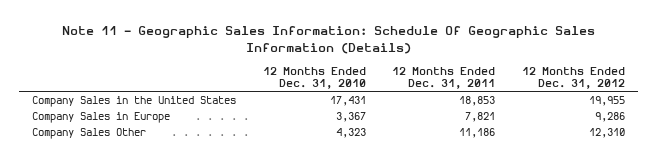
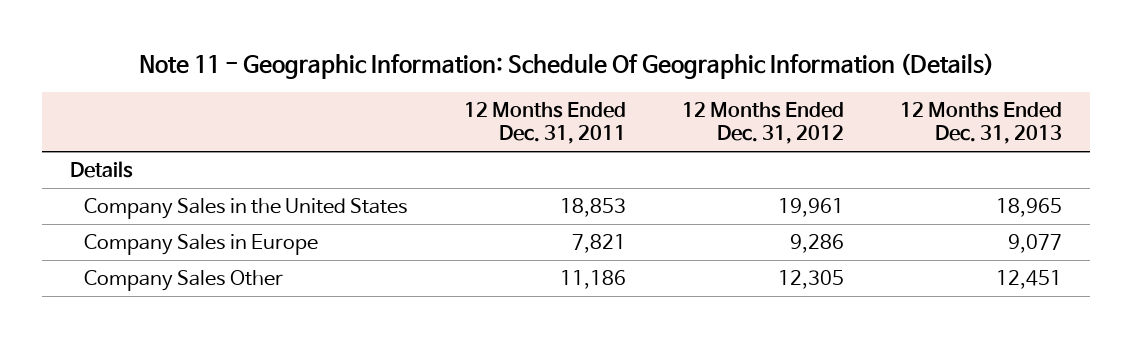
[61,26,595,54] Note 11 - Geographic Sales Information: Schedule Of Geographic Sales Information (Details) -> [138,53,994,80] Note 11 - Geographic Information: Schedule Of Geographic Information (Details)
[262,66,366,89] 12 Months Ended Dec. 31, 2010 -> none
none -> [899,102,1062,145] 12 Months Ended Dec. 31, 2013
none -> [69,160,133,178] Details
[589,96,626,107] 19,955 -> [777,197,844,217] 19,961
[589,128,626,139] 12,310 -> [777,269,844,289] 12,305

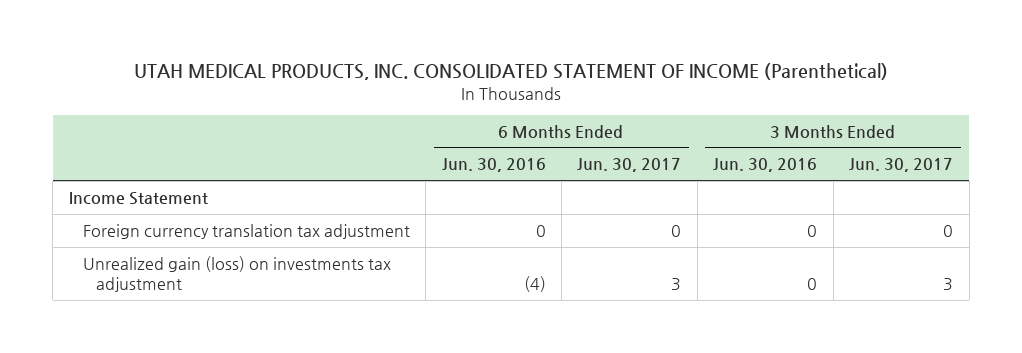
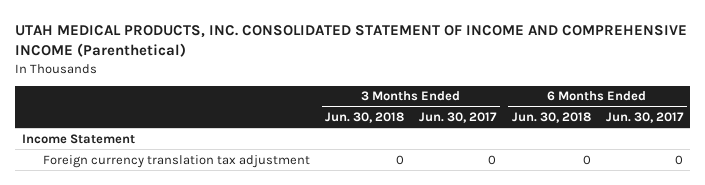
[134,63,889,81] UTAH MEDICAL PRODUCTS, INC. CONSOLIDATED STATEMENT OF INCOME (Parenthetical) -> [14,25,687,58] UTAH MEDICAL PRODUCTS, INC. CONSOLIDATED STATEMENT OF INCOME AND COMPREHENSIVE INCOME (Parenthetical)
[441,158,546,173] Jun. 30, 2016 -> none
[713,158,818,173] Jun. 30, 2016 -> none
none -> [325,112,405,124] Jun. 30, 2018
none -> [511,112,591,124] Jun. 30, 2018
[82,255,391,293] Unrealized gain (loss) on investments tax adjustment -> none

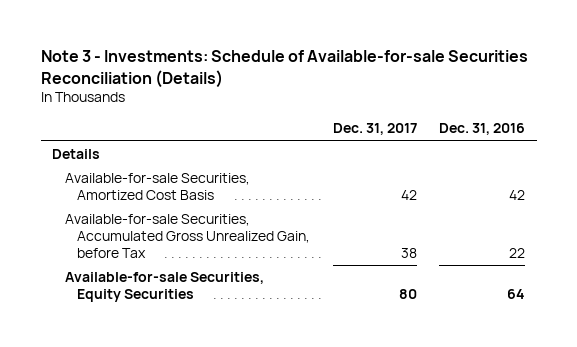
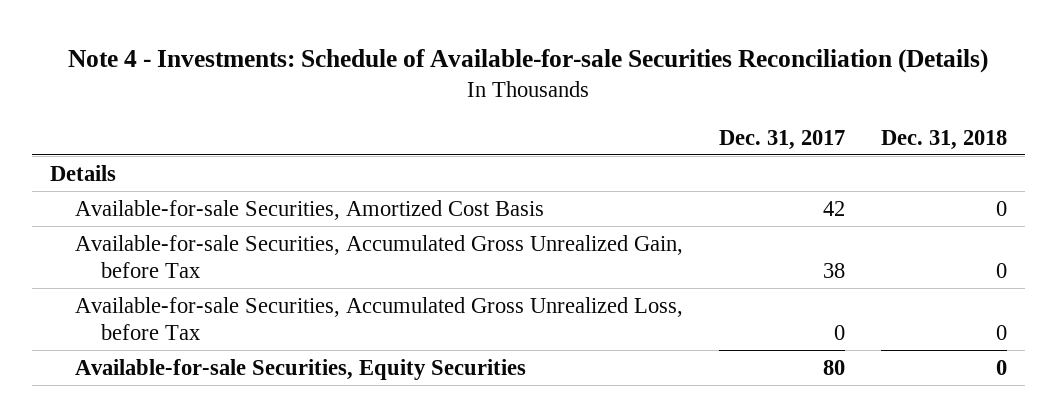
[40,50,528,88] Note 3 - Investments: Schedule of Available-for-sale Securities Reconciliation (Details) -> [68,49,989,74] Note 4 - Investments: Schedule of Available-for-sale Securities Reconciliation (Details)
[439,123,526,136] Dec. 31, 2016 -> none
none -> [880,129,1007,150] Dec. 31, 2018
none -> [75,296,684,341] Available-for-sale Securities, Accumulated Gross Unrealized Loss, before Tax

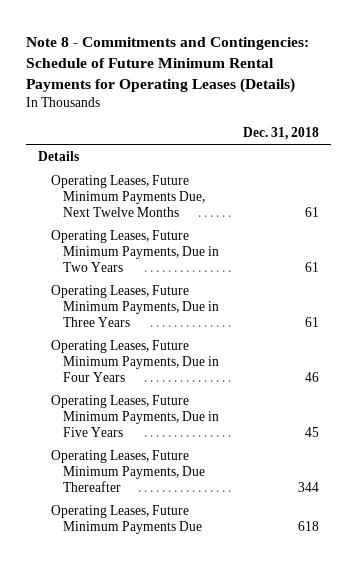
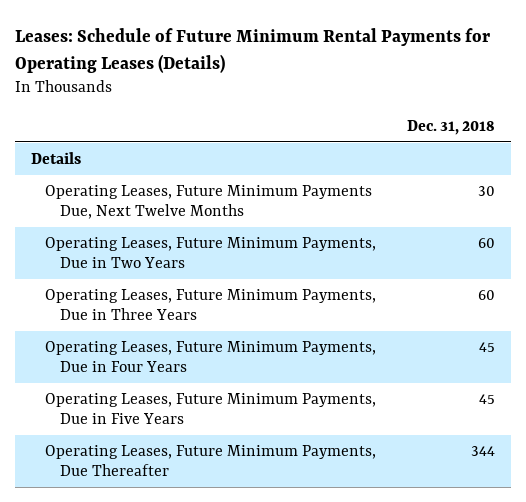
[26,37,310,93] Note 8 - Commitments and Contingencies: Schedule of Future Minimum Rental Payments for Operating Leases (Details) -> [15,28,491,74] Leases: Schedule of Future Minimum Rental Payments for Operating Leases (Details)
[304,206,319,217] 61 -> [478,185,496,196] 30
[304,261,319,272] 61 -> [478,237,496,248] 60
[304,316,319,327] 61 -> [478,289,496,300] 60
[304,371,319,382] 46 -> [479,341,496,352] 45
[50,505,202,534] Operating Leases, Future Minimum Payments Due -> none

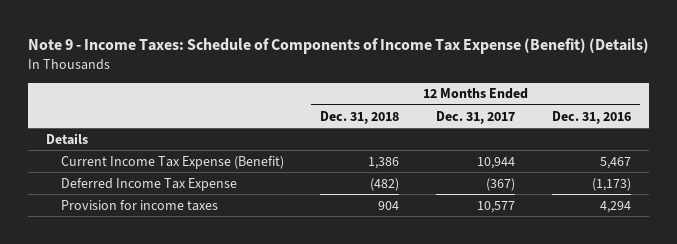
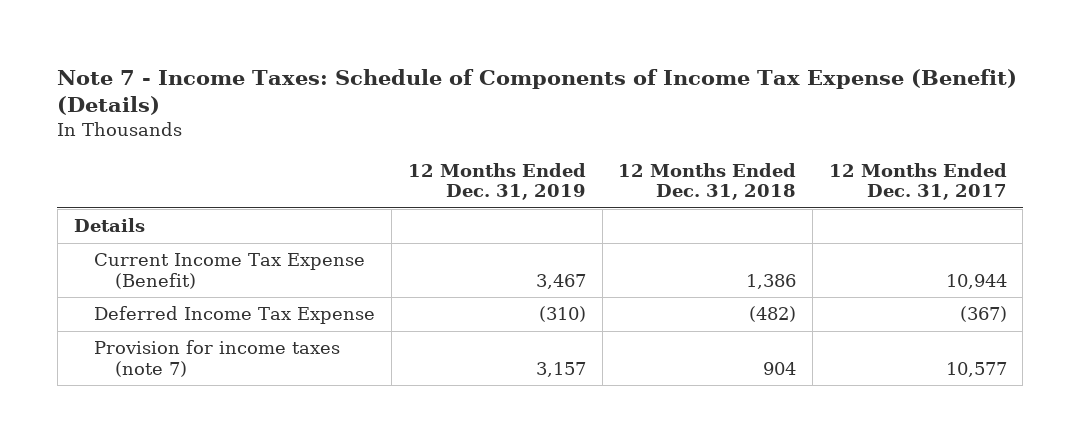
[27,37,649,54] Note 9 - Income Taxes: Schedule of Components of Income Tax Expense (Benefit) (Details) -> [57,68,1018,116] Note 7 - Income Taxes: Schedule of Components of Income Tax Expense (Benefit) (Details)
[551,110,631,124] Dec. 31, 2016 -> none
none -> [407,162,586,201] 12 Months Ended Dec. 31, 2019
[60,199,218,211] Provision for income taxes -> [94,340,341,377] Provision for income taxes (note 7)

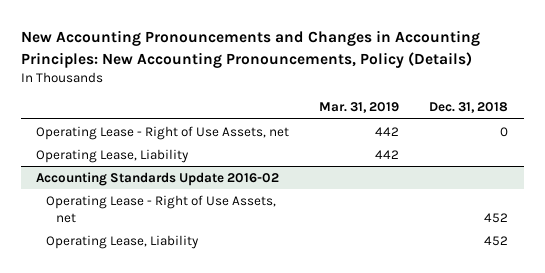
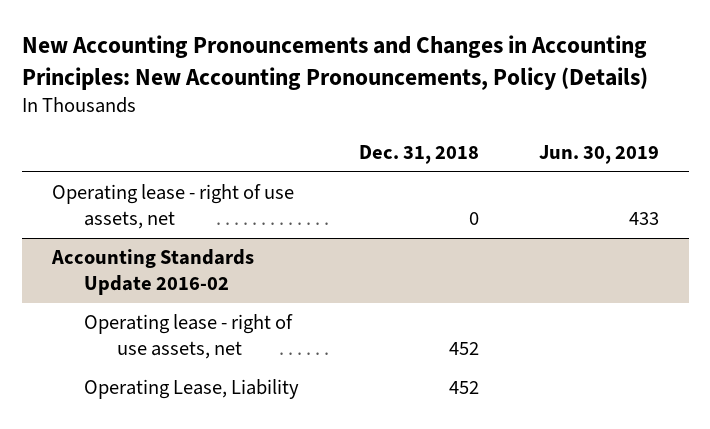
[319,102,400,114] Mar. 31, 2019 -> none
none -> [538,144,659,164] Jun. 30, 2019
[36,148,190,163] Operating Lease, Liability -> none
[36,125,290,140] Operating Lease - Right of Use Assets, net -> [51,184,294,230] Operating lease - right of use assets, net
[46,194,277,223] Operating Lease - Right of Use Assets, net -> [84,314,294,360] Operating lease - right of use assets, net

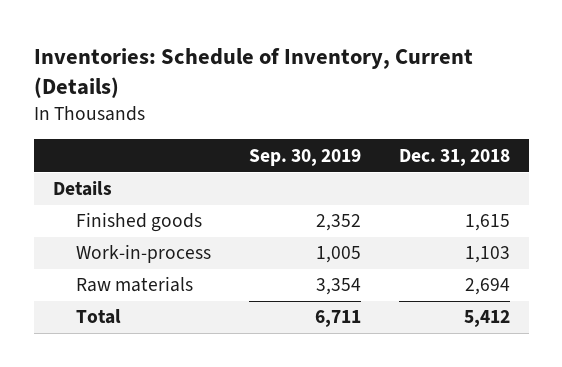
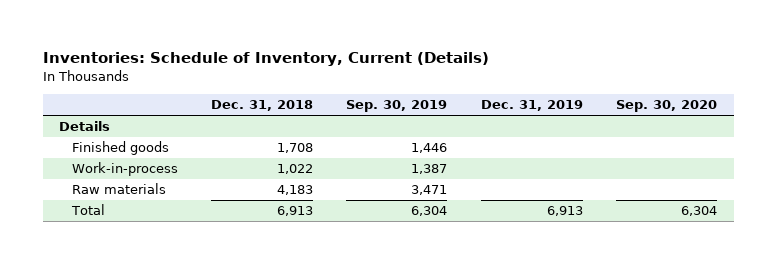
none -> [480,100,583,112] Dec. 31, 2019
none -> [615,100,717,113] Sep. 30, 2020
[315,214,361,232] 2,352 -> [411,143,448,154] 1,446
[464,214,510,232] 1,615 -> [276,143,313,154] 1,708
[315,246,361,264] 1,005 -> [411,164,448,175] 1,387
[464,246,510,264] 1,103 -> [276,164,313,175] 1,022
[315,278,361,296] 3,354 -> [411,185,448,196] 3,471
[464,278,510,296] 2,694 -> [276,185,313,196] 4,183
[314,310,361,328] 6,711 -> [411,206,448,217] 6,304
[463,310,510,328] 5,412 -> [276,206,313,217] 6,913

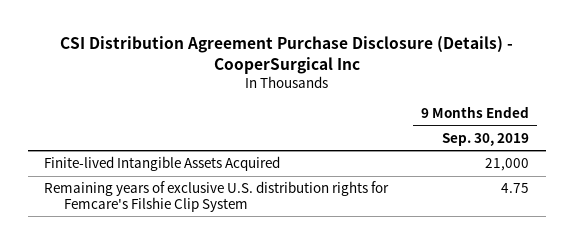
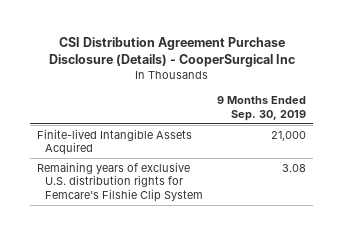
[501,183,530,194] 4.75 -> [282,164,307,173] 3.08

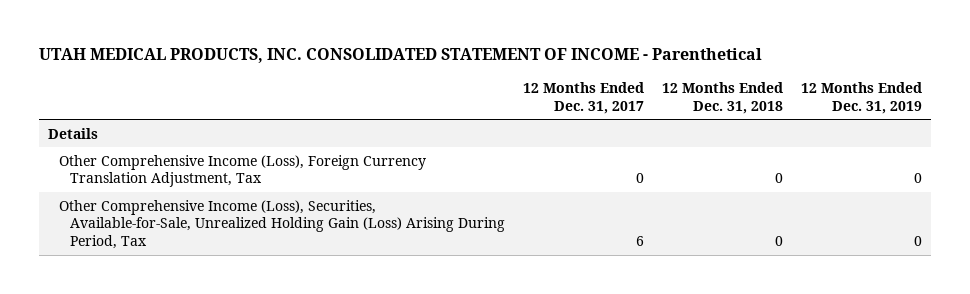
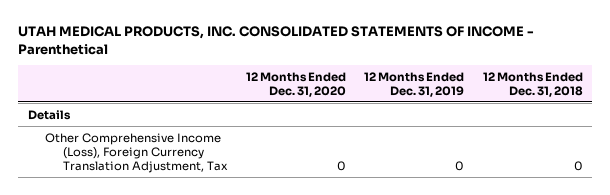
[38,48,762,64] UTAH MEDICAL PRODUCTS, INC. CONSOLIDATED STATEMENT OF INCOME - Parenthetical -> [18,25,535,55] UTAH MEDICAL PRODUCTS, INC. CONSOLIDATED STATEMENTS OF INCOME - Parenthetical
[522,82,644,114] 12 Months Ended Dec. 31, 2017 -> none
none -> [245,71,346,97] 12 Months Ended Dec. 31, 2020
[58,199,505,250] Other Comprehensive Income (Loss), Securities, Available-for-Sale, Unrealized Holding Gain (Loss) Arising During Period, Tax -> none

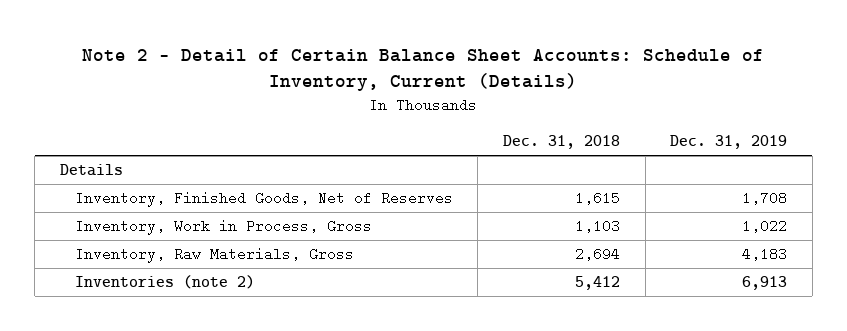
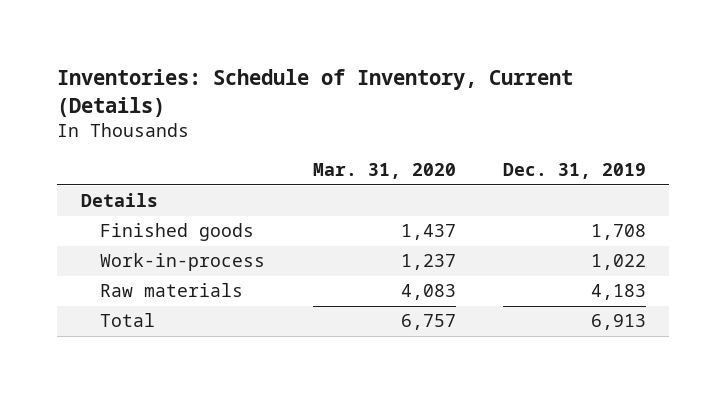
[82,48,765,92] Note 2 - Detail of Certain Balance Sheet Accounts: Schedule of Inventory, Current (Details) -> [57,68,574,117] Inventories: Schedule of Inventory, Current (Details)
[503,135,621,150] Dec. 31, 2018 -> none
none -> [312,163,456,180] Mar. 31, 2020
[74,191,453,208] Inventory, Finished Goods, Net of Reserves -> [100,223,255,242] Finished goods
[74,219,372,236] Inventory, Work in Process, Gross -> [100,253,266,272] Work-in-process
[74,247,354,264] Inventory, Raw Materials, Gross -> [100,283,244,298] Raw materials
[74,275,255,290] Inventories (note 2) -> [100,313,156,328] Total

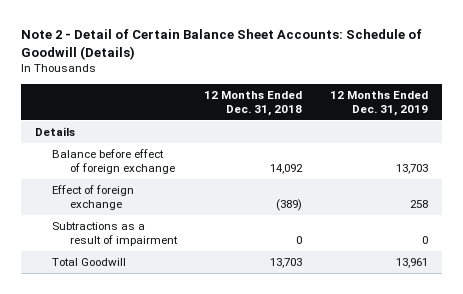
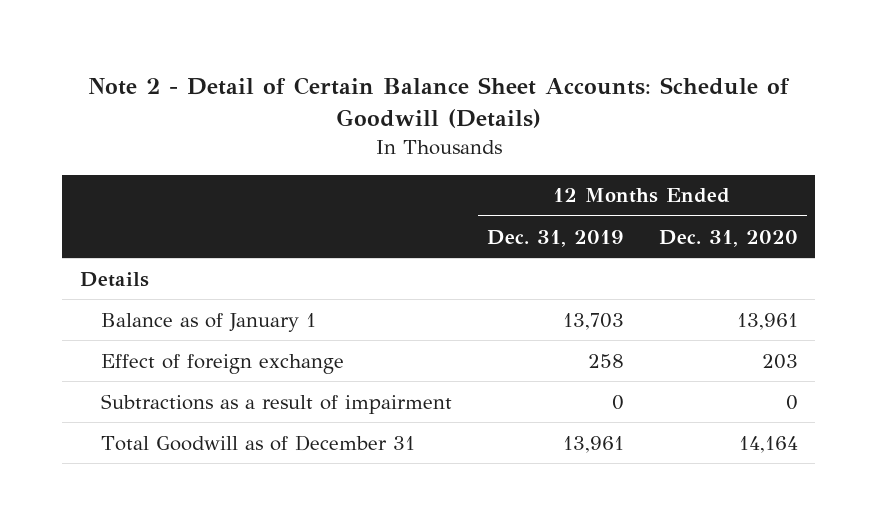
[204,90,303,116] 12 Months Ended Dec. 31, 2018 -> none
none -> [658,229,798,247] Dec. 31, 2020
[52,149,175,175] Balance before effect of foreign exchange -> [100,312,316,332] Balance as of January 1
[52,258,127,267] Total Goodwill -> [100,434,415,451] Total Goodwill as of December 31

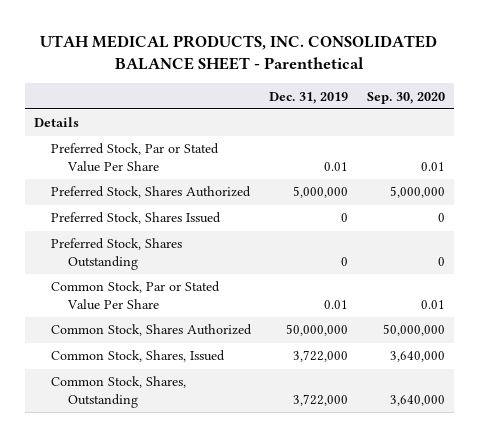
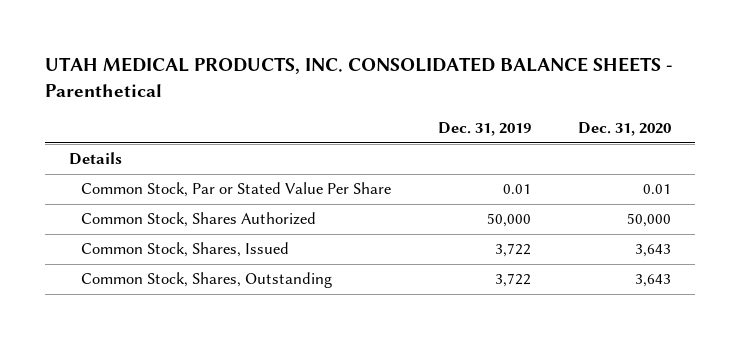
[40,35,438,71] UTAH MEDICAL PRODUCTS, INC. CONSOLIDATED BALANCE SHEET - Parenthetical -> [45,57,674,97] UTAH MEDICAL PRODUCTS, INC. CONSOLIDATED BALANCE SHEETS - Parenthetical
[366,91,445,104] Sep. 30, 2020 -> none
none -> [578,122,672,137] Dec. 31, 2020
[51,143,220,173] Preferred Stock, Par or Stated Value Per Share -> none
[51,186,252,199] Preferred Stock, Shares Authorized -> none
[51,212,222,225] Preferred Stock, Shares Issued -> none
[51,238,183,271] Preferred Stock, Shares Outstanding -> none
[286,324,349,337] 50,000,000 -> [487,213,532,228] 50,000
[293,350,349,363] 3,722,000 -> [495,243,532,258] 3,722
[293,394,349,407] 3,722,000 -> [495,273,532,288] 3,722

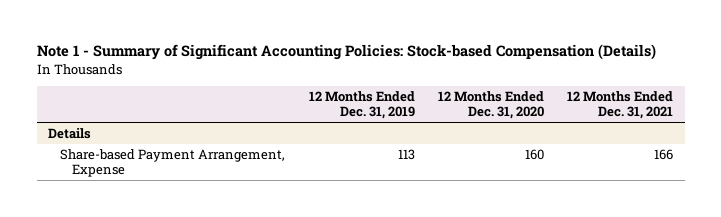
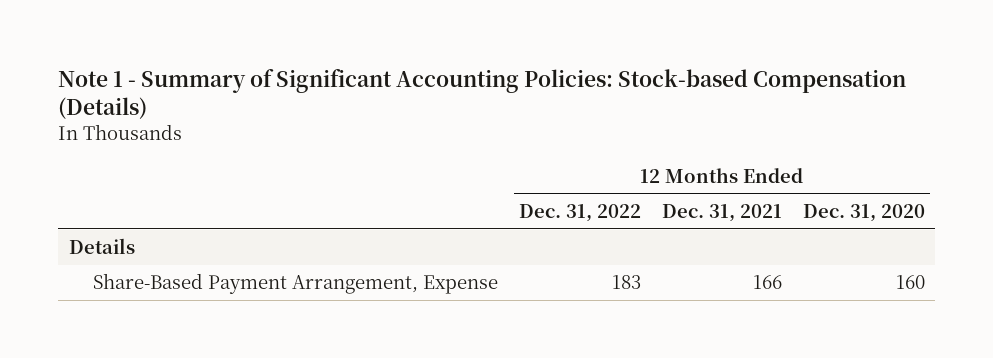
[308,91,415,120] 12 Months Ended Dec. 31, 2019 -> none
none -> [519,204,642,223] Dec. 31, 2022
[60,149,286,177] Share-based Payment Arrangement, Expense -> [93,273,499,295] Share-Based Payment Arrangement, Expense

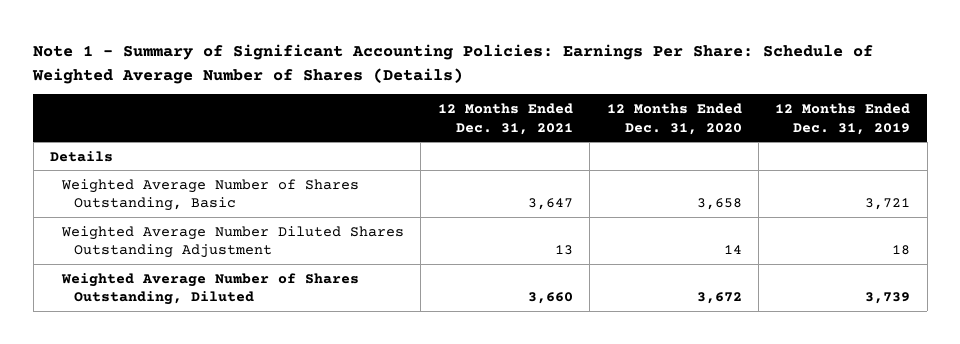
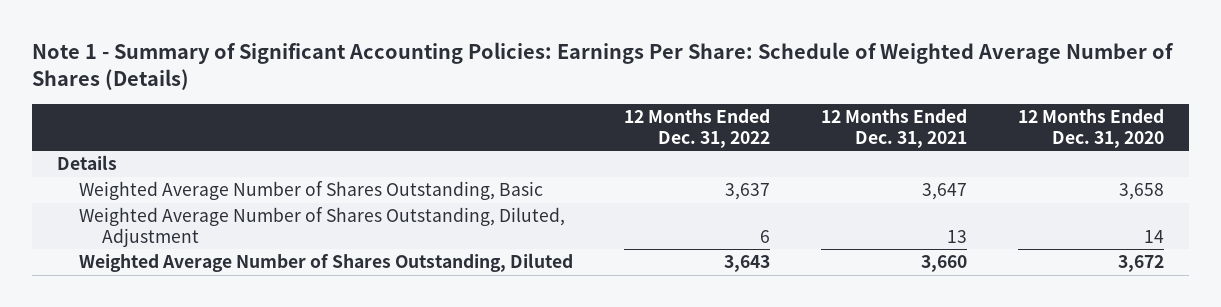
[775,102,911,135] 12 Months Ended Dec. 31, 2019 -> none
none -> [624,109,771,148] 12 Months Ended Dec. 31, 2022
[60,225,404,259] Weighted Average Number Diluted Shares Outstanding Adjustment -> [79,207,566,247] Weighted Average Number of Shares Outstanding, Diluted, Adjustment

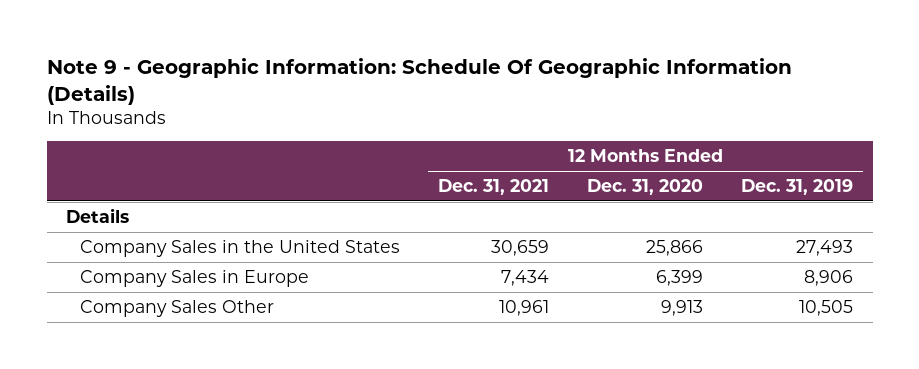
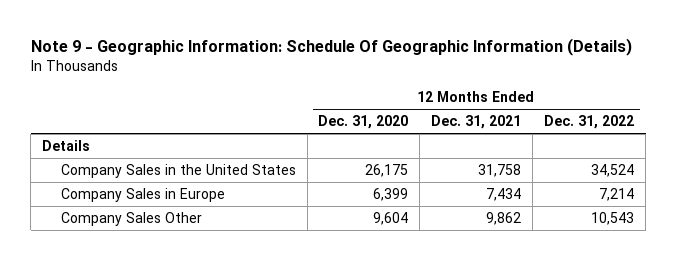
[741,179,854,196] Dec. 31, 2019 -> none
none -> [544,115,635,130] Dec. 31, 2022
[490,239,549,256] 30,659 -> [478,164,522,178] 31,758
[646,239,704,256] 25,866 -> [365,164,409,178] 26,175
[498,299,549,316] 10,961 -> [486,212,522,226] 9,862
[661,299,704,316] 9,913 -> [373,212,409,226] 9,604

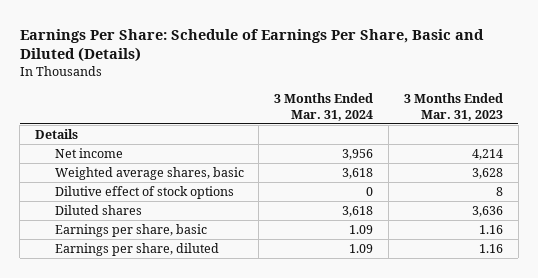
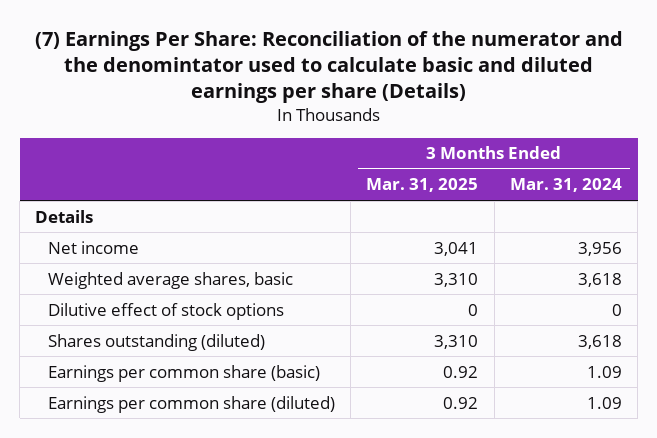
[19,28,484,63] Earnings Per Share: Schedule of Earnings Per Share, Basic and Diluted (Details) -> [34,30,623,103] (7) Earnings Per Share: Reconciliation of the numerator and the denomintator used to calculate basic and diluted earnings per share (Details)
[403,92,503,121] 3 Months Ended Mar. 31, 2023 -> none
none -> [366,178,479,193] Mar. 31, 2025
[54,205,142,216] Diluted shares -> [47,333,265,351] Shares outstanding (diluted)
[54,224,207,238] Earnings per share, basic -> [47,364,320,382] Earnings per common share (basic)
[54,243,219,257] Earnings per share, diluted -> [47,395,335,413] Earnings per common share (diluted)

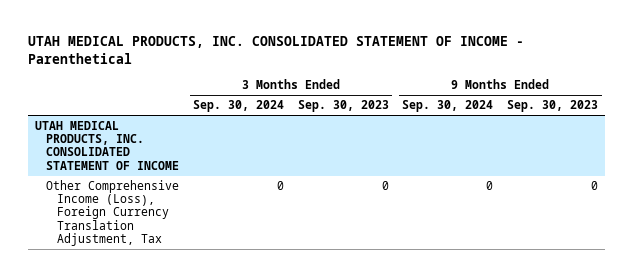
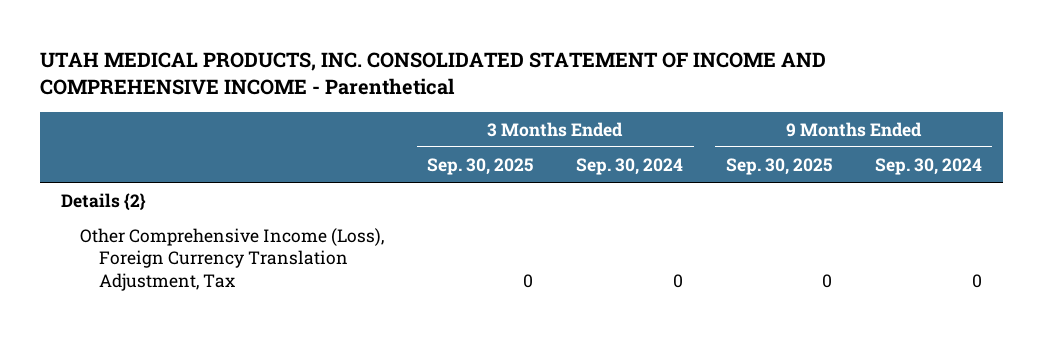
[28,36,525,64] UTAH MEDICAL PRODUCTS, INC. CONSOLIDATED STATEMENT OF INCOME - Parenthetical -> [39,52,826,96] UTAH MEDICAL PRODUCTS, INC. CONSOLIDATED STATEMENT OF INCOME AND COMPREHENSIVE INCOME - Parenthetical
[297,100,389,113] Sep. 30, 2023 -> none
[507,100,599,113] Sep. 30, 2023 -> none
none -> [427,157,534,175] Sep. 30, 2025
none -> [725,157,832,175] Sep. 30, 2025
[35,121,180,170] UTAH MEDICAL PRODUCTS, INC. CONSOLIDATED STATEMENT OF INCOME -> [61,192,147,211] Details {2}

